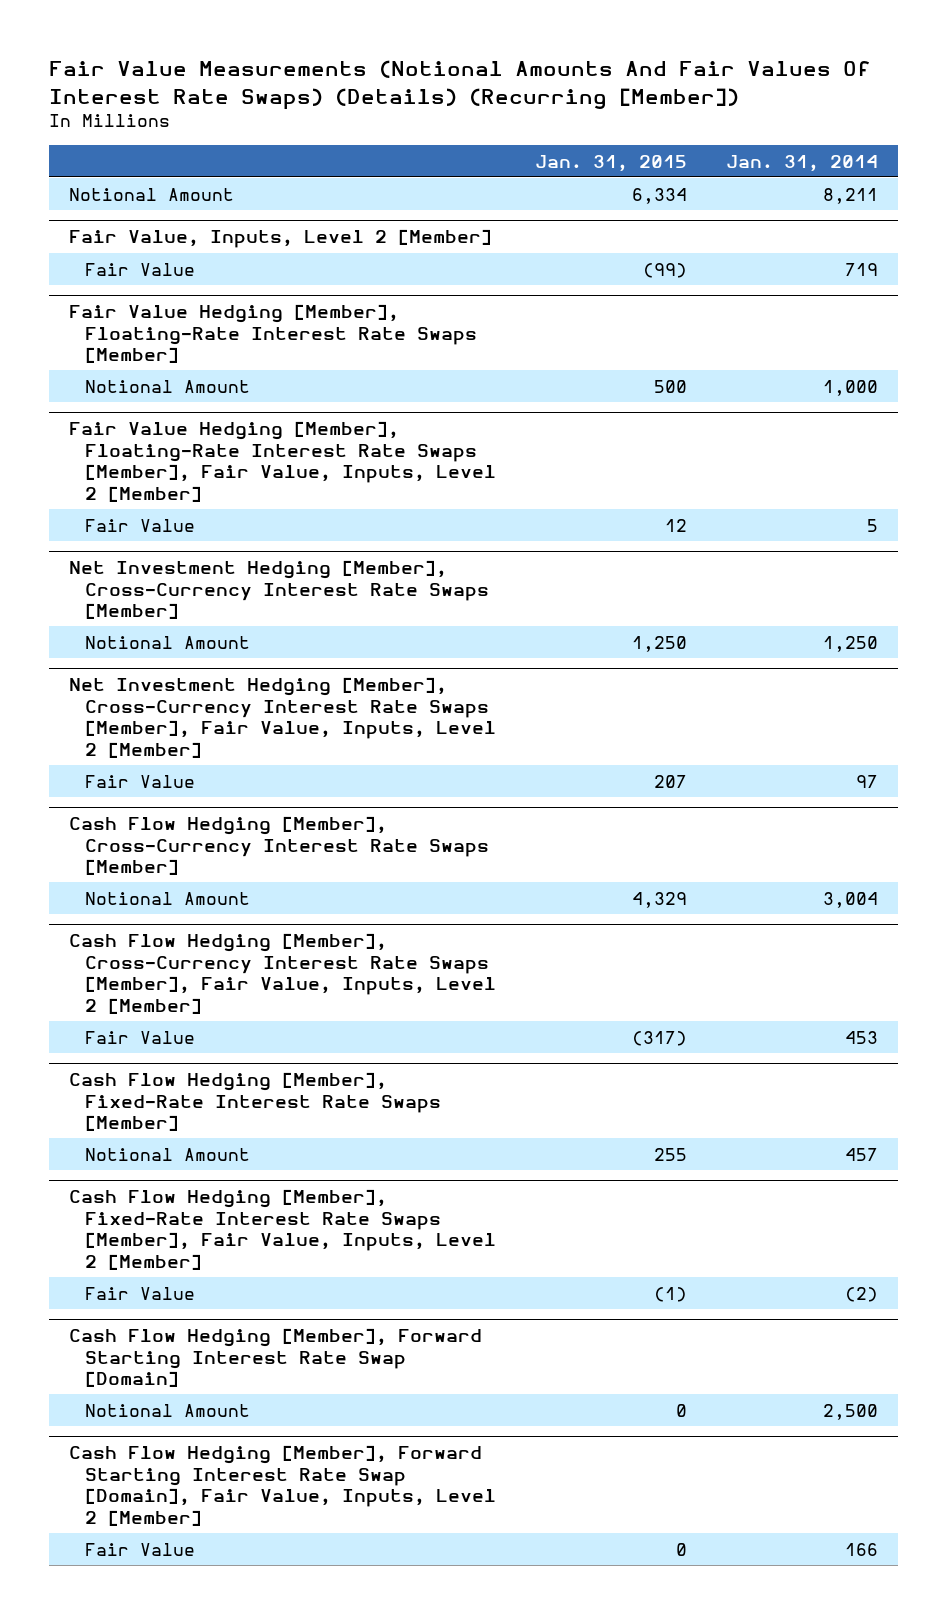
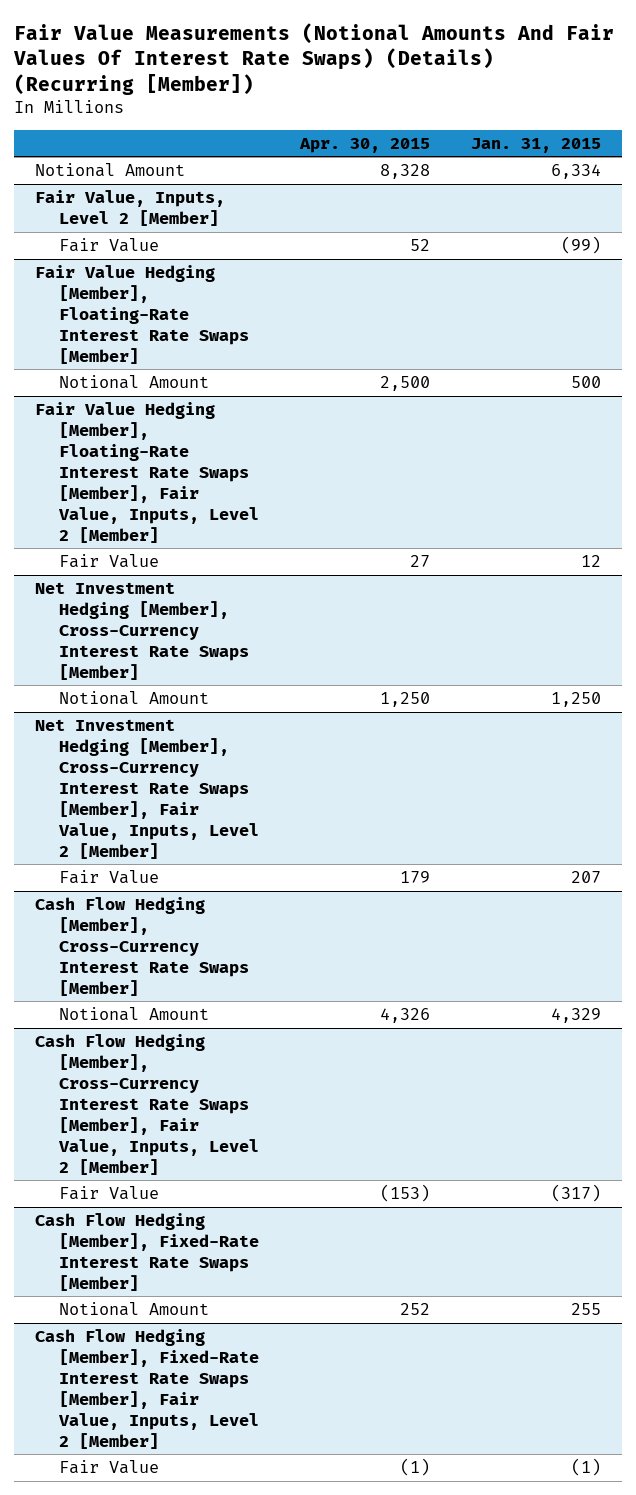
[726,154,879,172] Jan. 31, 2014 -> none
none -> [299,137,431,153] Apr. 30, 2015
[68,1328,482,1388] Cash Flow Hedging [Member], Forward Starting Interest Rate Swap [Domain] -> none
[84,1403,250,1417] Notional Amount -> none
[68,1445,496,1526] Cash Flow Hedging [Member], Forward Starting Interest Rate Swap [Domain], Fair Value, Inputs, Level 2 [Member] -> none
[84,1542,195,1556] Fair Value -> none

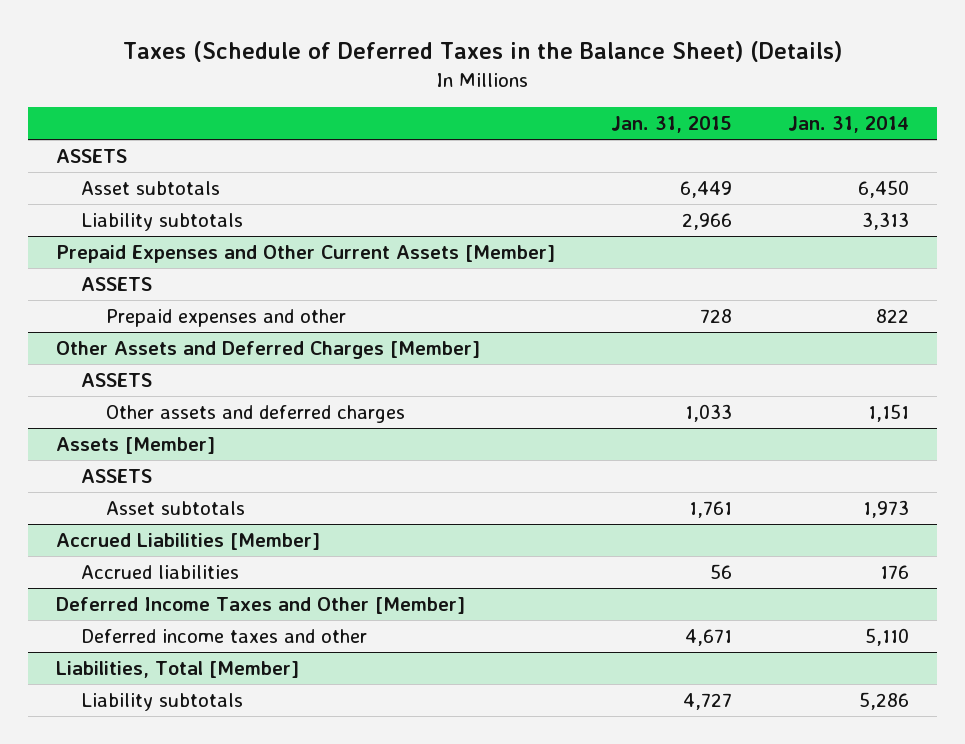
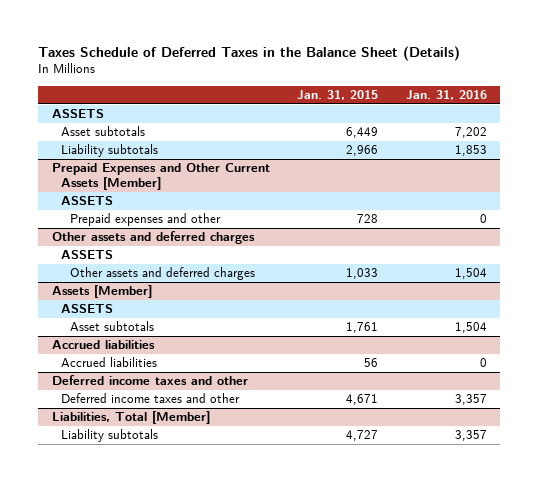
[123,41,843,63] Taxes (Schedule of Deferred Taxes in the Balance Sheet) (Details) -> [37,45,460,61] Taxes Schedule of Deferred Taxes in the Balance Sheet (Details)
[788,116,910,134] Jan. 31, 2014 -> none
none -> [405,90,487,101] Jan. 31, 2016
[55,340,480,359] Other Assets and Deferred Charges [Member] -> [51,231,255,245] Other assets and deferred charges
[55,532,320,550] Accrued Liabilities [Member] -> [51,340,155,350] Accrued liabilities
[55,596,465,614] Deferred Income Taxes and Other [Member] -> [51,375,248,386] Deferred income taxes and other

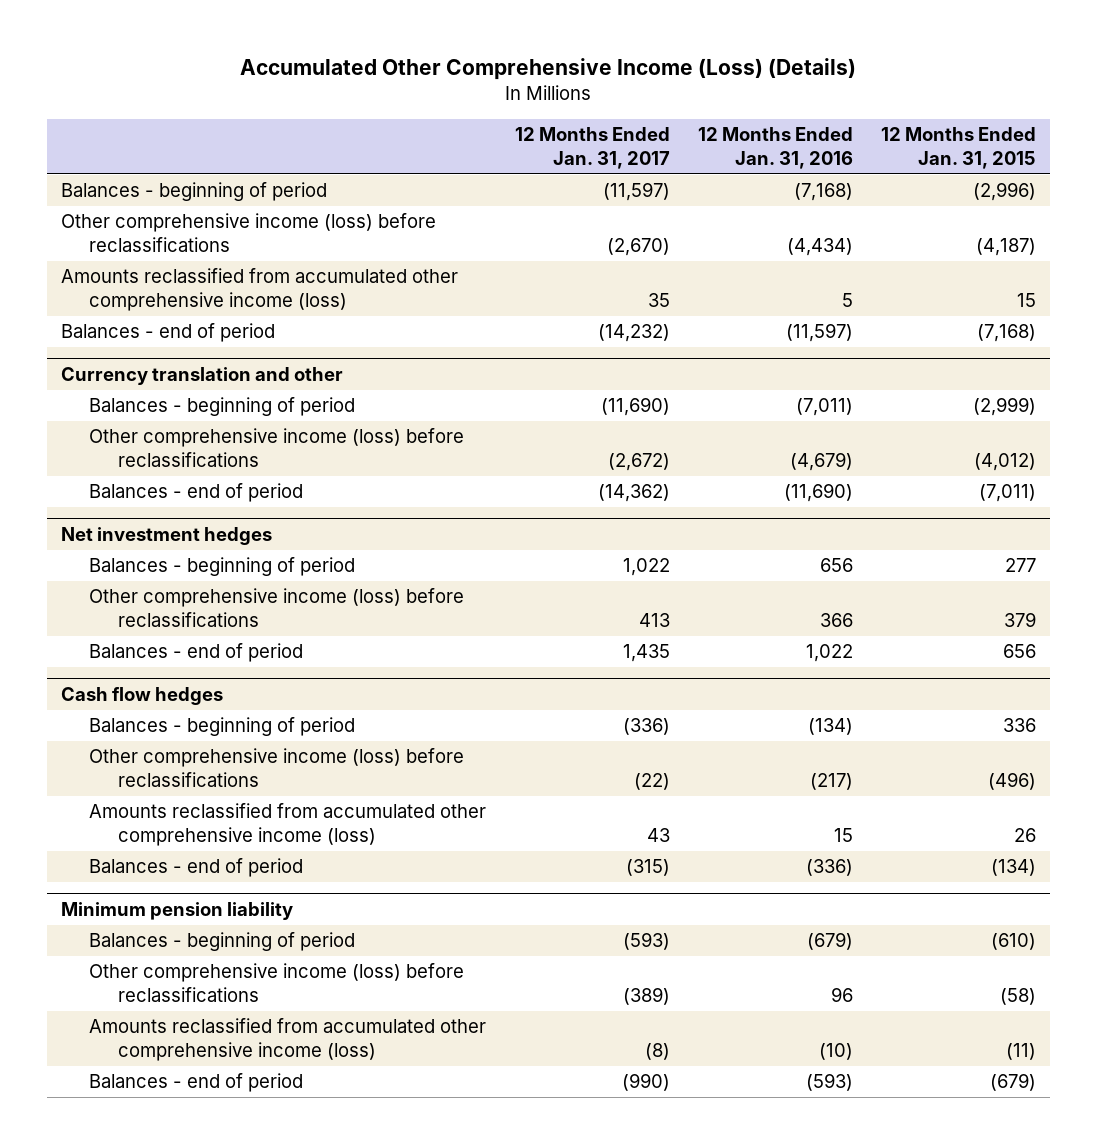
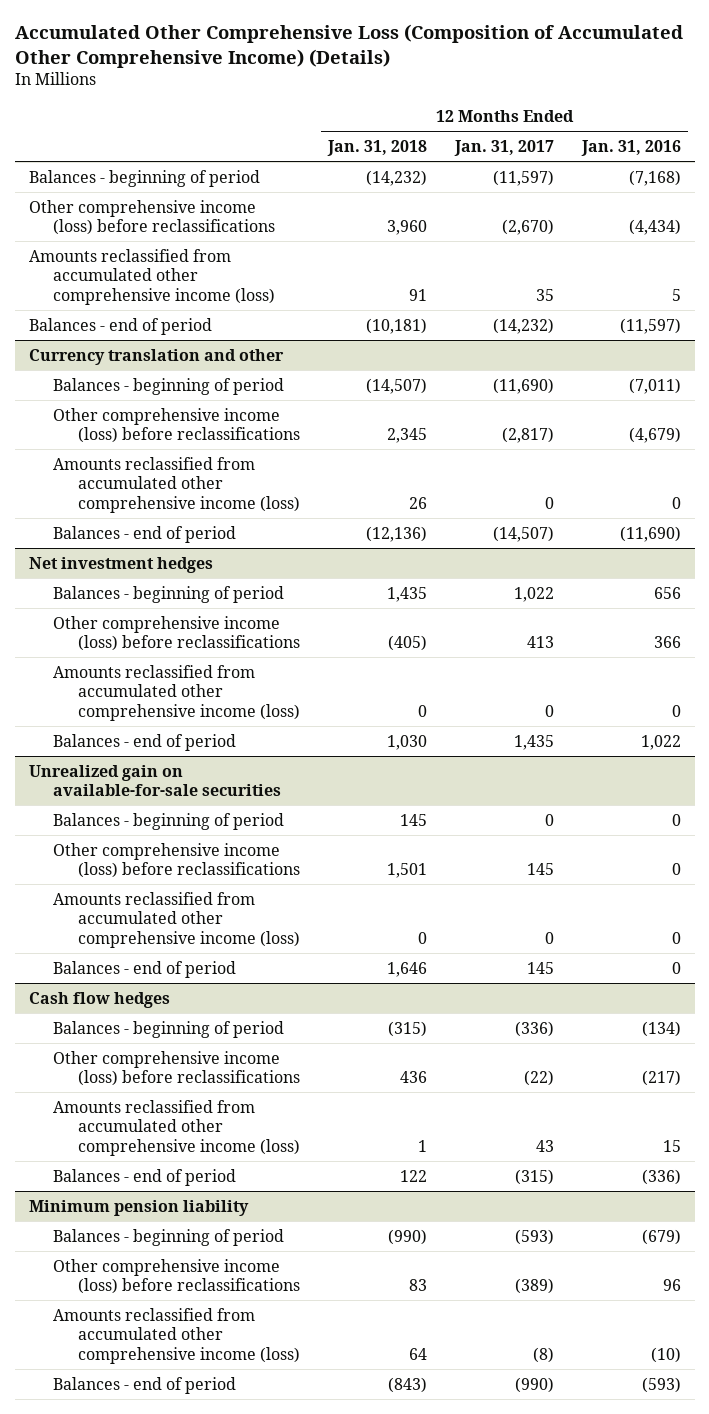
[240,58,857,81] Accumulated Other Comprehensive Income (Loss) (Details) -> [14,24,683,68] Accumulated Other Comprehensive Loss (Composition of Accumulated Other Comprehensive Income) (Details)
[880,127,1036,169] 12 Months Ended Jan. 31, 2015 -> none
none -> [327,139,428,156] Jan. 31, 2018
[607,453,670,472] (2,672) -> [502,427,555,444] (2,817)
none -> [53,456,301,513] Amounts reclassified from accumulated other comprehensive income (loss)
[597,484,670,503] (14,362) -> [493,525,555,542] (14,507)
none -> [53,664,301,721] Amounts reclassified from accumulated other comprehensive income (loss)
none -> [28,764,282,797] Unrealized gain on available-for-sale securities
none -> [53,812,285,830] Balances - beginning of period
none -> [53,842,301,879] Other comprehensive income (loss) before reclassifications
none -> [53,891,301,948] Amounts reclassified from accumulated other comprehensive income (loss)
none -> [53,960,237,978] Balances - end of period

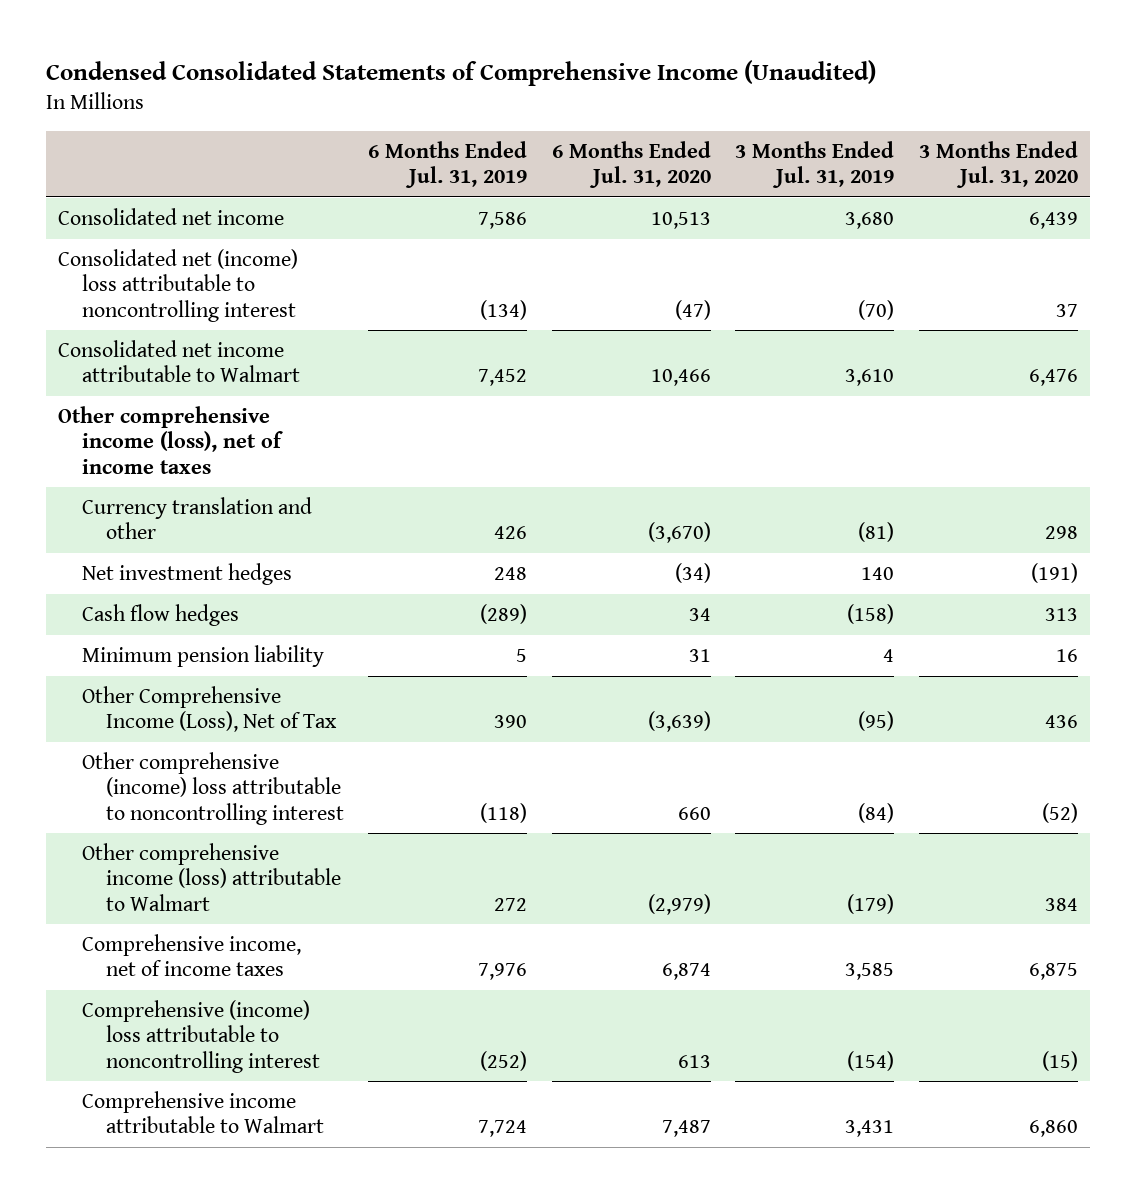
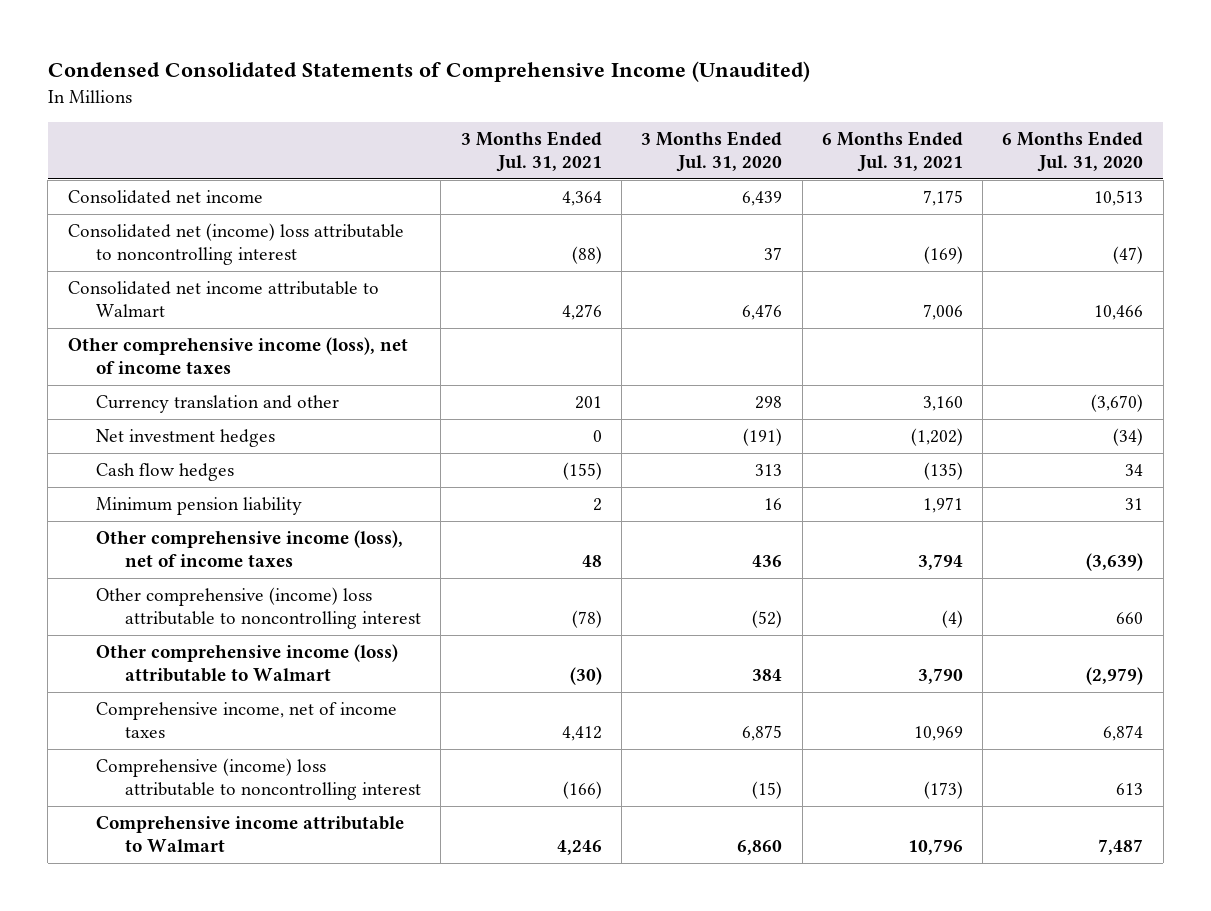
[368,141,528,189] 6 Months Ended Jul. 31, 2019 -> none
[735,141,895,189] 3 Months Ended Jul. 31, 2019 -> none
none -> [460,131,602,173] 3 Months Ended Jul. 31, 2021
none -> [821,131,963,173] 6 Months Ended Jul. 31, 2021
[81,686,337,733] Other Comprehensive Income (Loss), Net of Tax -> [96,530,404,567] Other comprehensive income (loss), net of income taxes

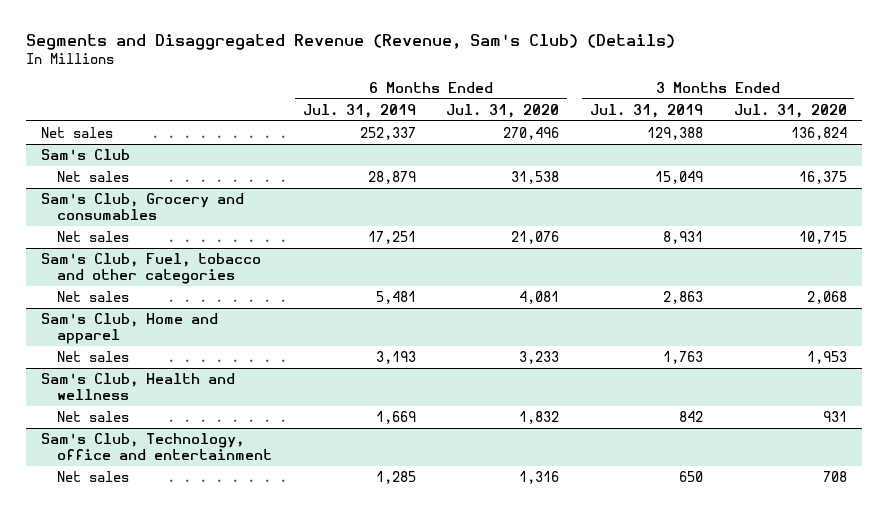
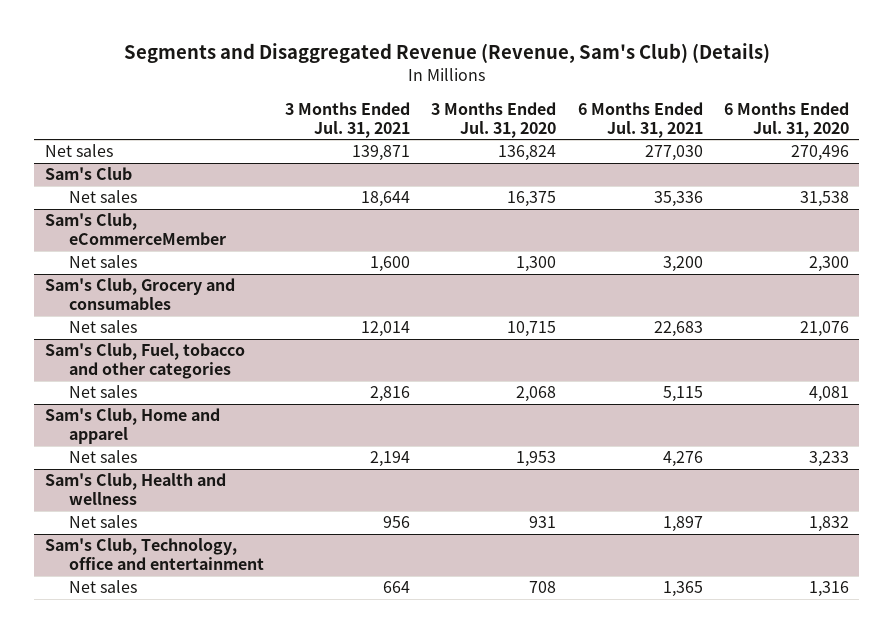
[302,103,416,118] Jul. 31, 2019 -> none
[589,103,703,118] Jul. 31, 2019 -> none
none -> [285,101,411,138] 3 Months Ended Jul. 31, 2021
none -> [577,101,703,138] 6 Months Ended Jul. 31, 2021
none -> [44,213,226,246] Sam's Club, eCommerceMember
none -> [68,255,137,269] Net sales

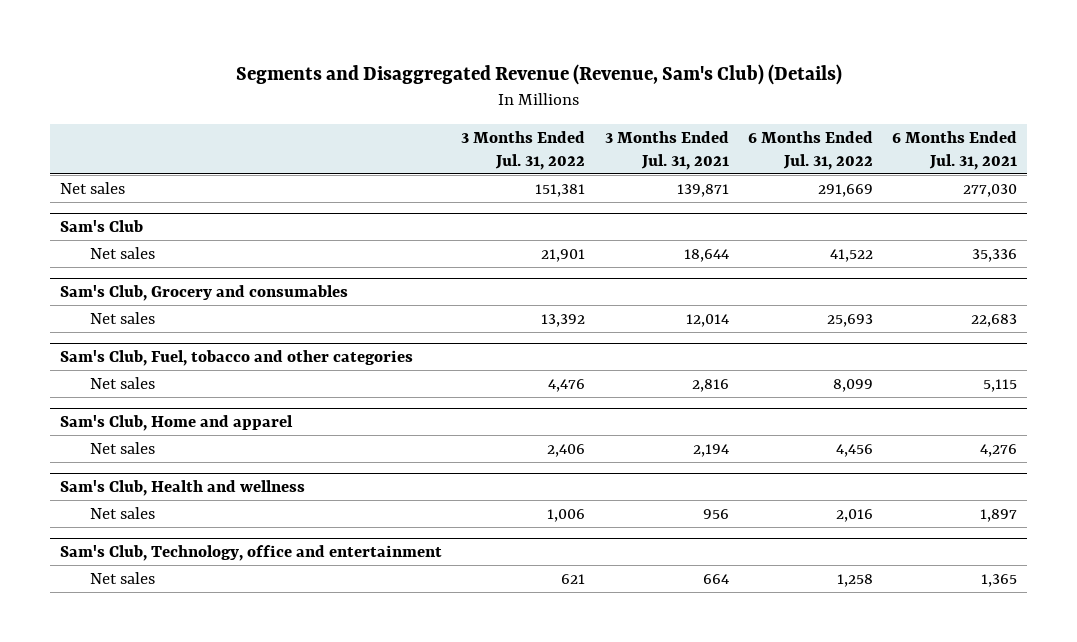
[431,101,557,138] 3 Months Ended Jul. 31, 2020 -> none
[723,101,849,138] 6 Months Ended Jul. 31, 2020 -> none
none -> [461,131,586,170] 3 Months Ended Jul. 31, 2022
none -> [748,131,874,170] 6 Months Ended Jul. 31, 2022
[44,213,226,246] Sam's Club, eCommerceMember -> none
[68,255,137,269] Net sales -> none

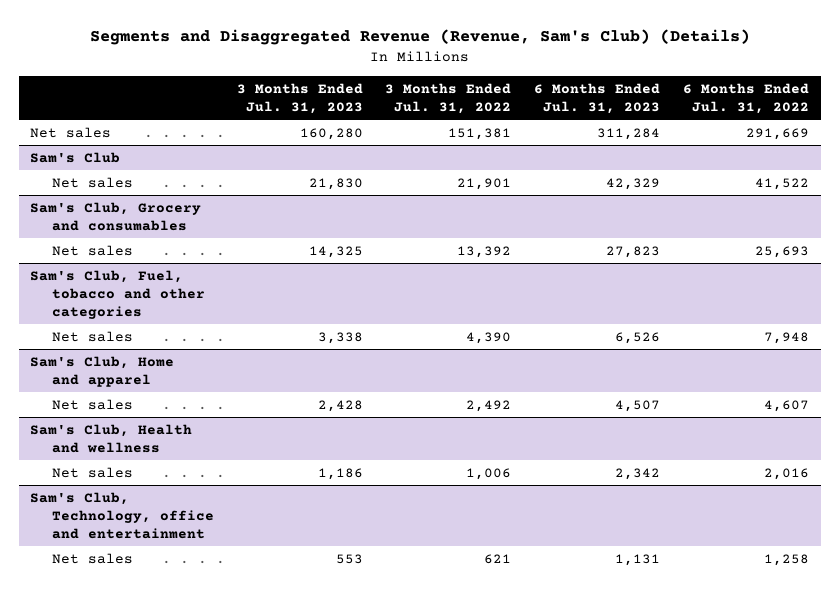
[604,131,729,170] 3 Months Ended Jul. 31, 2021 -> none
[892,131,1018,170] 6 Months Ended Jul. 31, 2021 -> none
none -> [236,82,363,114] 3 Months Ended Jul. 31, 2023
none -> [534,82,661,114] 6 Months Ended Jul. 31, 2023
[548,378,586,392] 4,476 -> [466,331,512,344] 4,390
[833,378,874,392] 8,099 -> [764,331,810,344] 7,948
[547,443,586,457] 2,406 -> [466,399,512,412] 2,492
[836,443,874,457] 4,456 -> [764,399,810,412] 4,607

